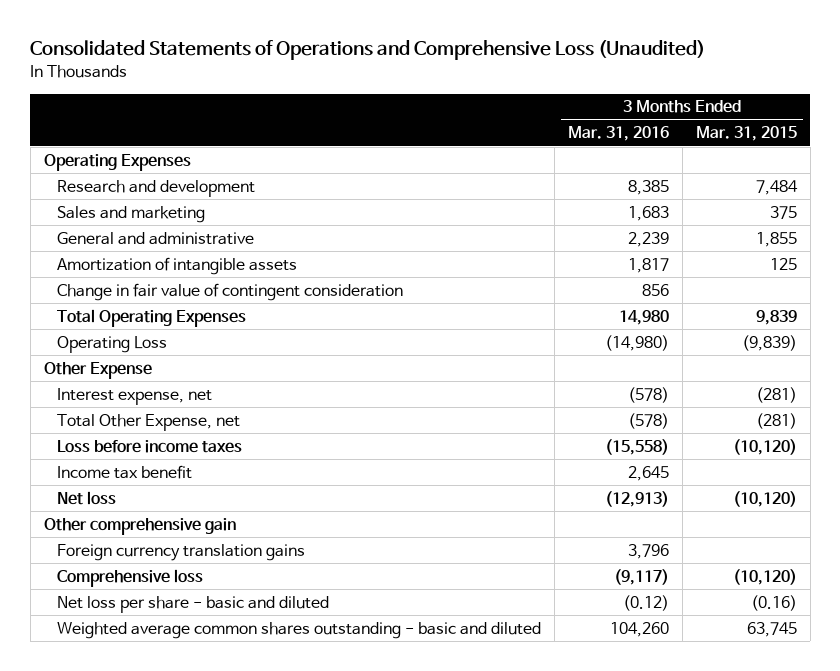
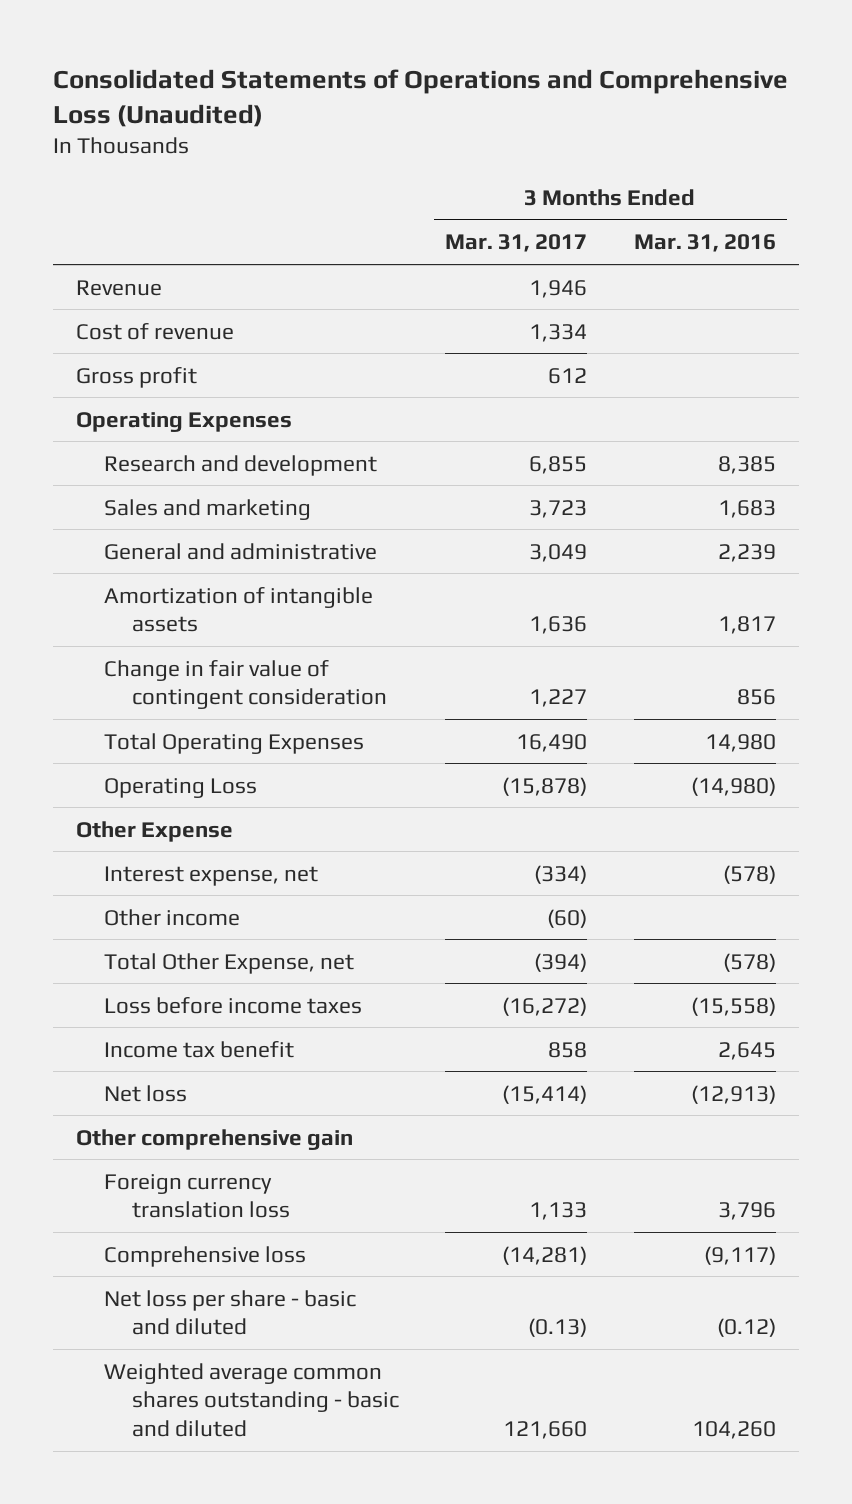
[695,126,797,142] Mar. 31, 2015 -> none
none -> [445,234,588,253] Mar. 31, 2017
none -> [75,279,162,296] Revenue
none -> [75,322,234,340] Cost of revenue
none -> [75,366,197,388] Gross profit
none -> [103,908,240,926] Other income
[56,543,305,561] Foreign currency translation gains -> [103,1173,290,1219] Foreign currency translation loss

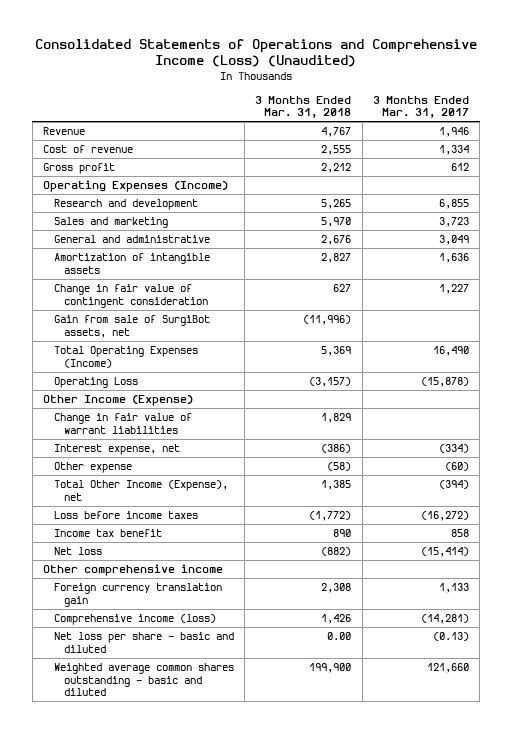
[52,68,788,127] Consolidated Statements of Operations and Comprehensive Loss (Unaudited) -> [35,38,478,68] Consolidated Statements of Operations and Comprehensive Income (Loss) (Unaudited)
[633,234,776,253] Mar. 31, 2016 -> none
none -> [255,95,352,119] 3 Months Ended Mar. 31, 2018
[75,411,292,432] Operating Expenses -> [43,180,229,193] Operating Expenses (Income)
none -> [53,315,210,338] Gain from sale of SurgiBot assets, net
[103,732,364,754] Total Operating Expenses -> [53,346,198,368] Total Operating Expenses (Income)
[75,820,233,842] Other Expense -> [43,395,194,407] Other Income (Expense)
none -> [53,413,192,434] Change in fair value of warrant liabilities
[103,908,240,926] Other income -> [53,462,132,474] Other expense
[103,952,354,974] Total Other Expense, net -> [53,480,228,501] Total Other Income (Expense), net
[75,1128,353,1150] Other comprehensive gain -> [43,564,224,577] Other comprehensive income
[103,1173,290,1219] Foreign currency translation loss -> [53,583,222,607] Foreign currency translation gain
[103,1245,306,1267] Comprehensive loss -> [53,614,216,626] Comprehensive income (loss)

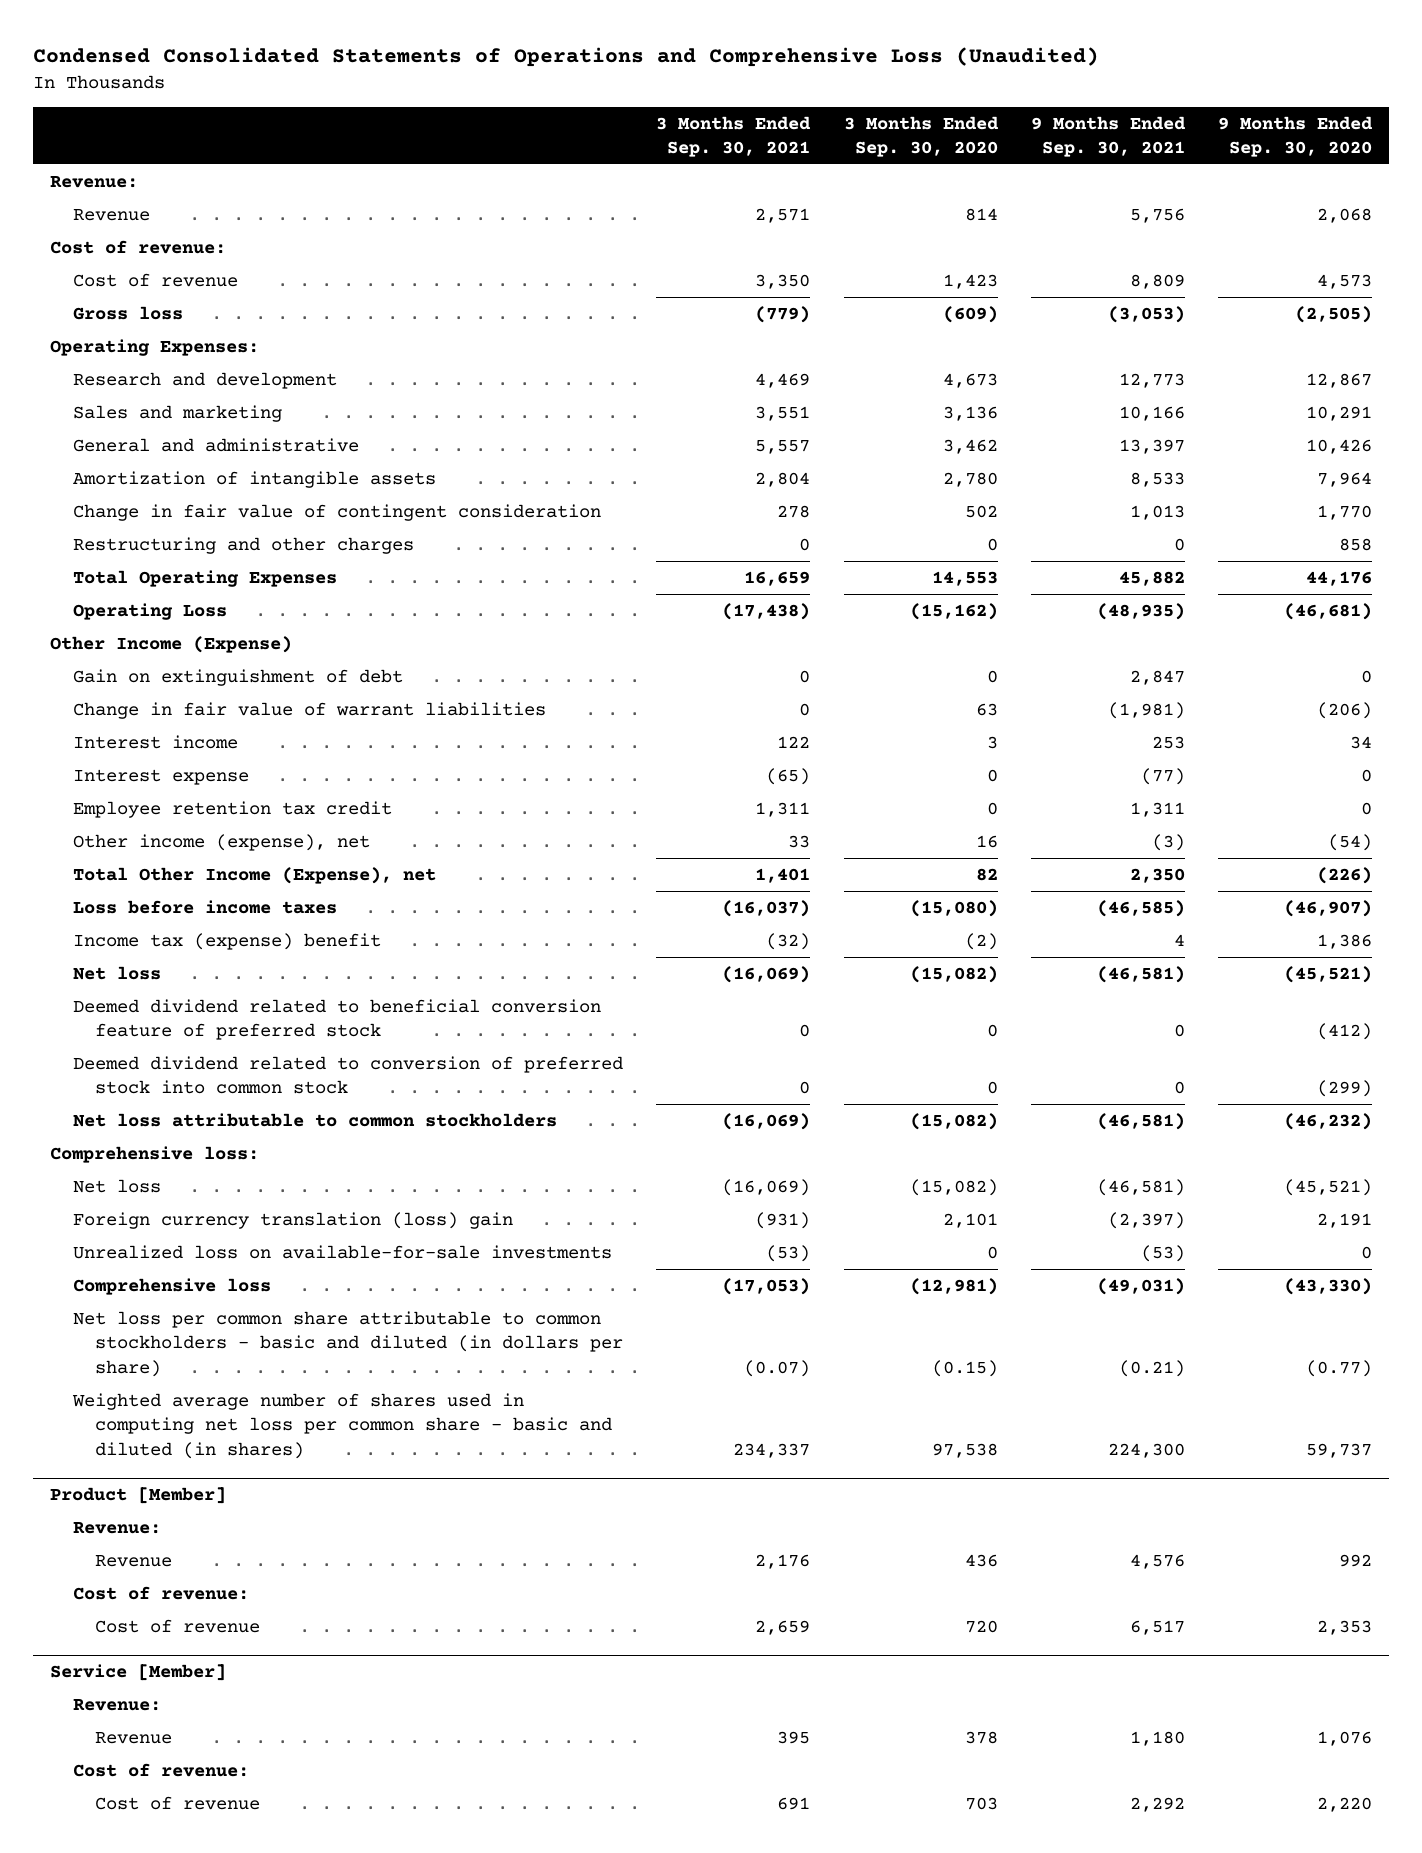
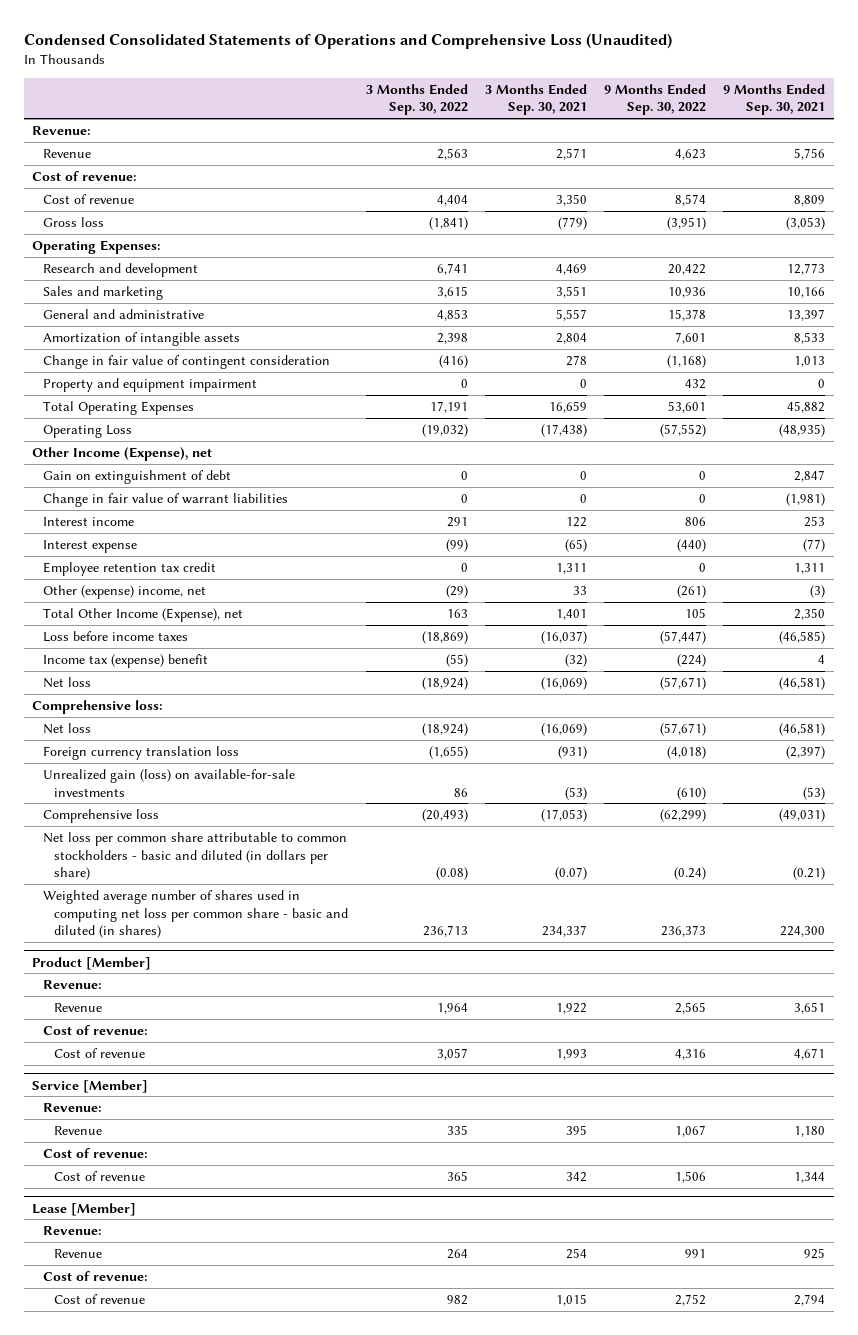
[843,115,999,158] 3 Months Ended Sep. 30, 2020 -> none
[1218,115,1374,158] 9 Months Ended Sep. 30, 2020 -> none
none -> [365,83,468,116] 3 Months Ended Sep. 30, 2022
none -> [604,83,707,116] 9 Months Ended Sep. 30, 2022
[72,536,414,554] Restructuring and other charges -> none
none -> [43,377,258,392] Property and equipment impairment
[49,635,292,653] Other Income (Expense) -> [32,446,213,461] Other Income (Expense), net
[72,833,370,851] Other income (expense), net -> [43,584,207,599] Other (expense) income, net
[72,998,601,1041] Deemed dividend related to beneficial conversion feature of preferred stock -> none
[72,1055,623,1095] Deemed dividend related to conversion of preferred stock into common stock -> none
[72,1112,557,1127] Net loss attributable to common stockholders -> none
[72,1211,513,1229] Foreign currency translation (loss) gain -> [43,745,240,760] Foreign currency translation loss
[72,1244,612,1259] Unrealized loss on available-for-sale investments -> [43,768,296,797] Unrealized gain (loss) on available-for-sale investments
[755,1553,811,1569] 2,176 -> [555,1002,587,1014] 1,922
[1129,1553,1185,1569] 4,576 -> [794,1001,826,1014] 3,651
[755,1619,811,1635] 2,659 -> [555,1048,587,1060] 1,993
[1129,1619,1185,1635] 6,517 -> [794,1047,826,1060] 4,671
[777,1796,811,1810] 691 -> [565,1171,587,1182] 342
[1129,1796,1185,1812] 2,292 -> [794,1171,826,1183] 1,344
none -> [32,1202,137,1216] Lease [Member]
none -> [43,1225,103,1235] Revenue:
none -> [54,1248,103,1258] Revenue
none -> [43,1270,149,1281] Cost of revenue:
none -> [54,1293,146,1304] Cost of revenue

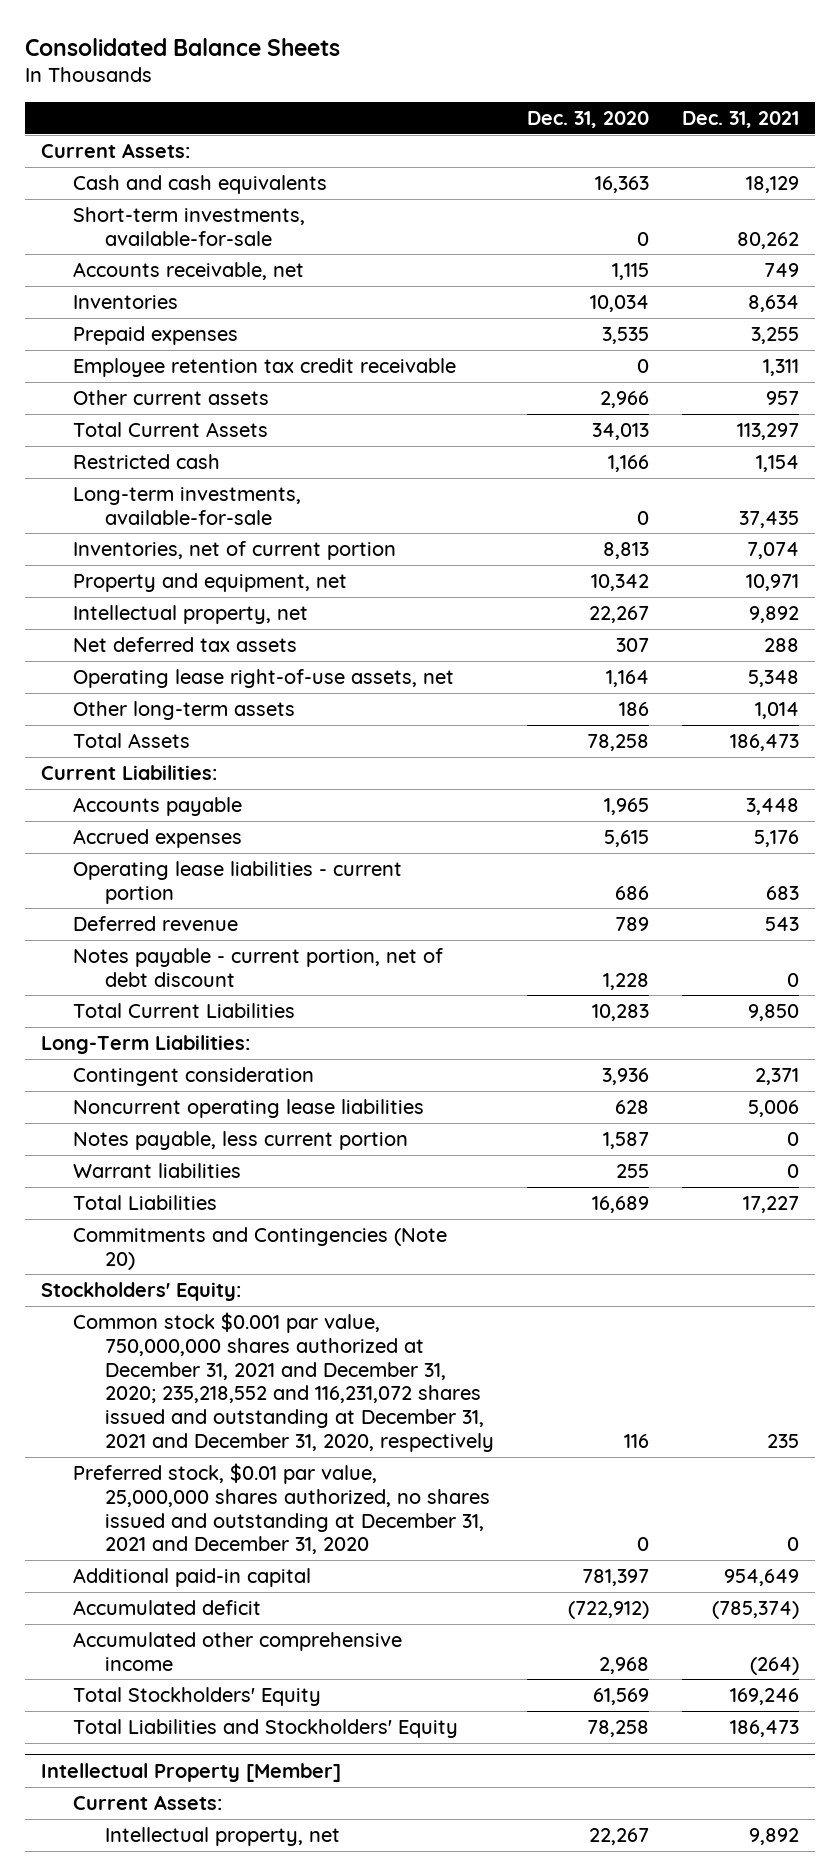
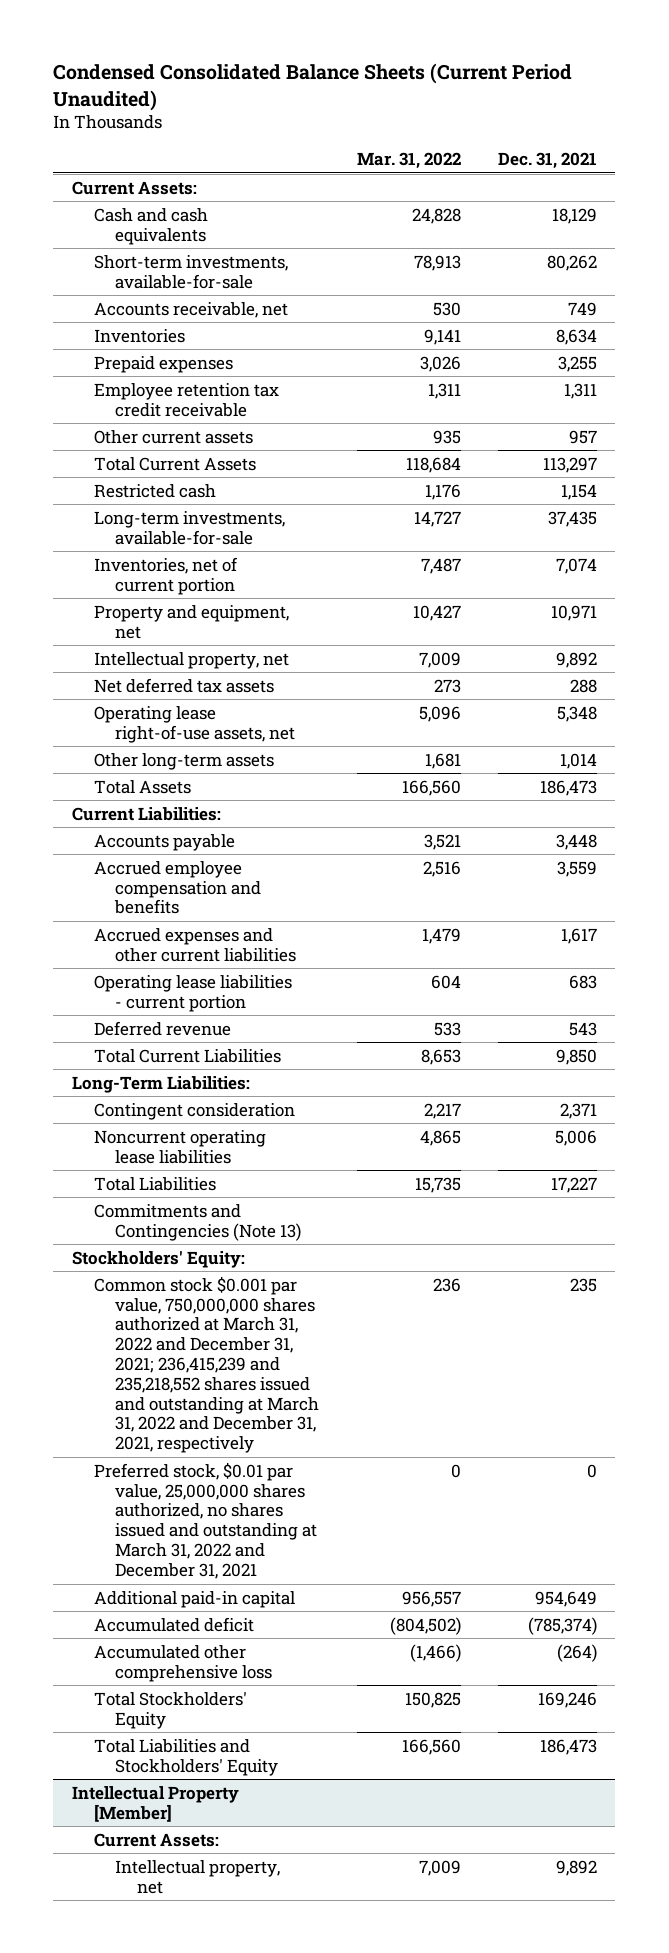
[24,37,340,56] Consolidated Balance Sheets -> [53,63,573,111] Condensed Consolidated Balance Sheets (Current Period Unaudited)
[526,111,649,129] Dec. 31, 2020 -> none
none -> [356,151,461,169] Mar. 31, 2022
[73,828,243,848] Accrued expenses -> none
none -> [93,860,262,915] Accrued employee compensation and benefits
none -> [93,927,297,962] Accrued expenses and other current liabilities
[73,947,444,987] Notes payable - current portion, net of debt discount -> none
[73,1130,409,1150] Notes payable, less current portion -> none
[73,1162,242,1178] Warrant liabilities -> none
[73,1226,448,1270] Commitments and Contingencies (Note 20) -> [93,1203,302,1241] Commitments and Contingencies (Note 13)
[73,1311,494,1453] Common stock $0.001 par value, 750,000,000 shares authorized at December 31, 2021 and December 31, 2020; 235,218,552 and 116,231,072 shares issued and outstanding at December 31, 2021 and December 31, 2020, respectively -> [93,1275,320,1454] Common stock $0.001 par value, 750,000,000 shares authorized at March 31, 2022 and December 31, 2021; 236,415,239 and 235,218,552 shares issued and outstanding at March 31, 2022 and December 31, 2021, respectively
[73,1462,490,1555] Preferred stock, $0.01 par value, 25,000,000 shares authorized, no shares issued and outstanding at December 31, 2021 and December 31, 2020 -> [93,1461,318,1579] Preferred stock, $0.01 par value, 25,000,000 shares authorized, no shares issued and outstanding at March 31, 2022 and December 31, 2021
[73,1631,403,1671] Accumulated other comprehensive income -> [93,1644,273,1682] Accumulated other comprehensive loss

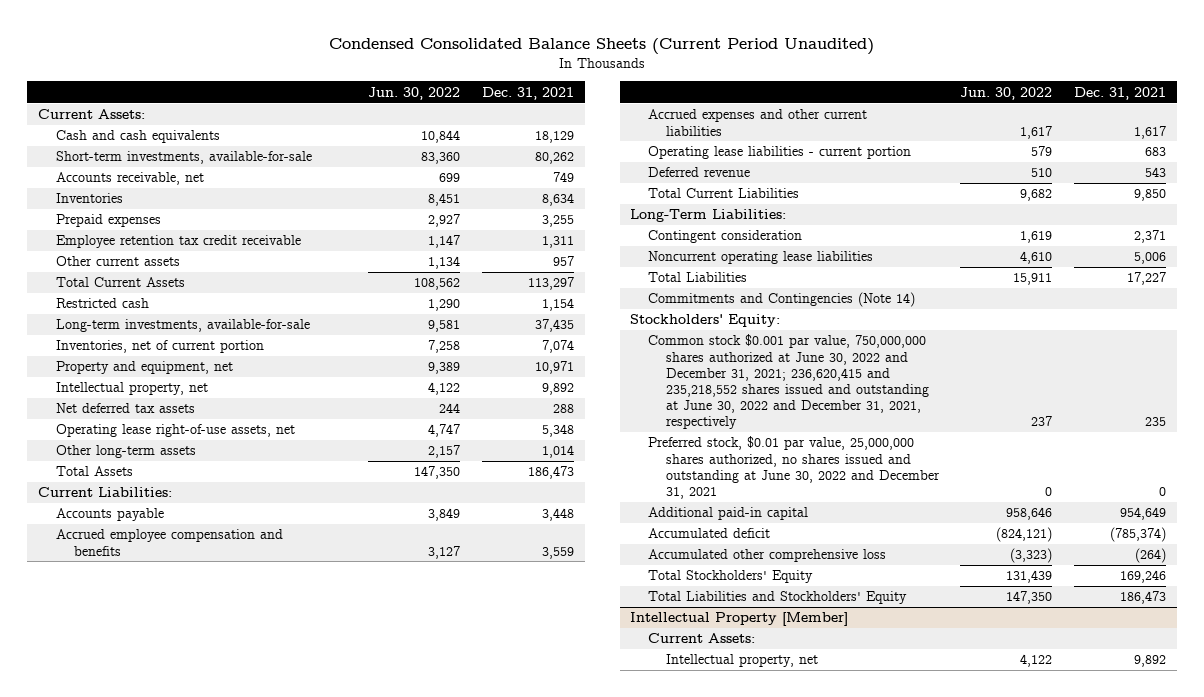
[356,151,461,169] Mar. 31, 2022 -> none
none -> [368,86,461,100] Jun. 30, 2022
[93,1203,302,1241] Commitments and Contingencies (Note 13) -> [648,292,916,308] Commitments and Contingencies (Note 14)
[93,1275,320,1454] Common stock $0.001 par value, 750,000,000 shares authorized at March 31, 2022 and December 31, 2021; 236,415,239 and 235,218,552 shares issued and outstanding at March 31, 2022 and December 31, 2021, respectively -> [648,334,929,429] Common stock $0.001 par value, 750,000,000 shares authorized at June 30, 2022 and December 31, 2021; 236,620,415 and 235,218,552 shares issued and outstanding at June 30, 2022 and December 31, 2021, respectively
[93,1461,318,1579] Preferred stock, $0.01 par value, 25,000,000 shares authorized, no shares issued and outstanding at March 31, 2022 and December 31, 2021 -> [648,436,940,499] Preferred stock, $0.01 par value, 25,000,000 shares authorized, no shares issued and outstanding at June 30, 2022 and December 31, 2021

